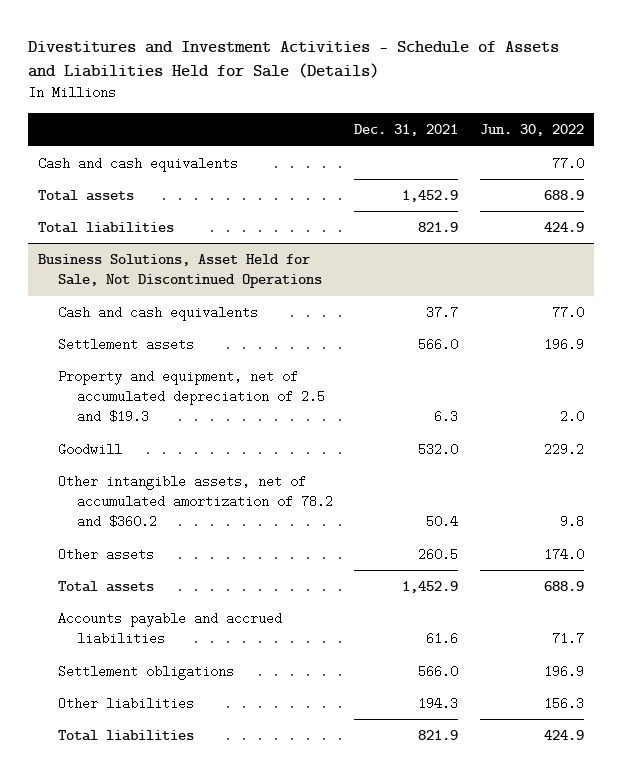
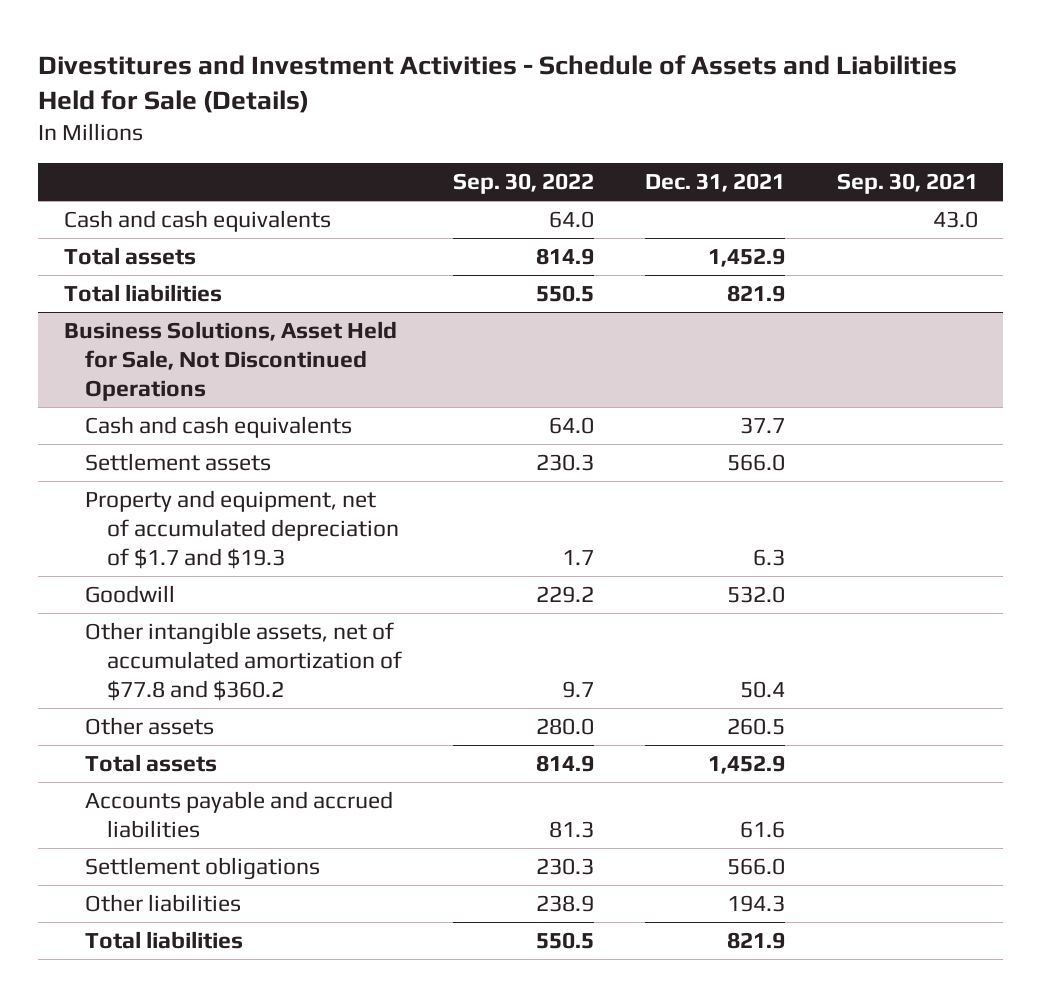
[479,124,584,137] Jun. 30, 2022 -> none
none -> [453,173,595,195] Sep. 30, 2022
none -> [836,173,978,195] Sep. 30, 2021
[57,370,326,424] Property and equipment, net of accumulated depreciation of 2.5 and $19.3 -> [85,490,400,570] Property and equipment, net of accumulated depreciation of $1.7 and $19.3
[57,475,334,529] Other intangible assets, net of accumulated amortization of 78.2 and $360.2 -> [85,622,403,702] Other intangible assets, net of accumulated amortization of $77.8 and $360.2

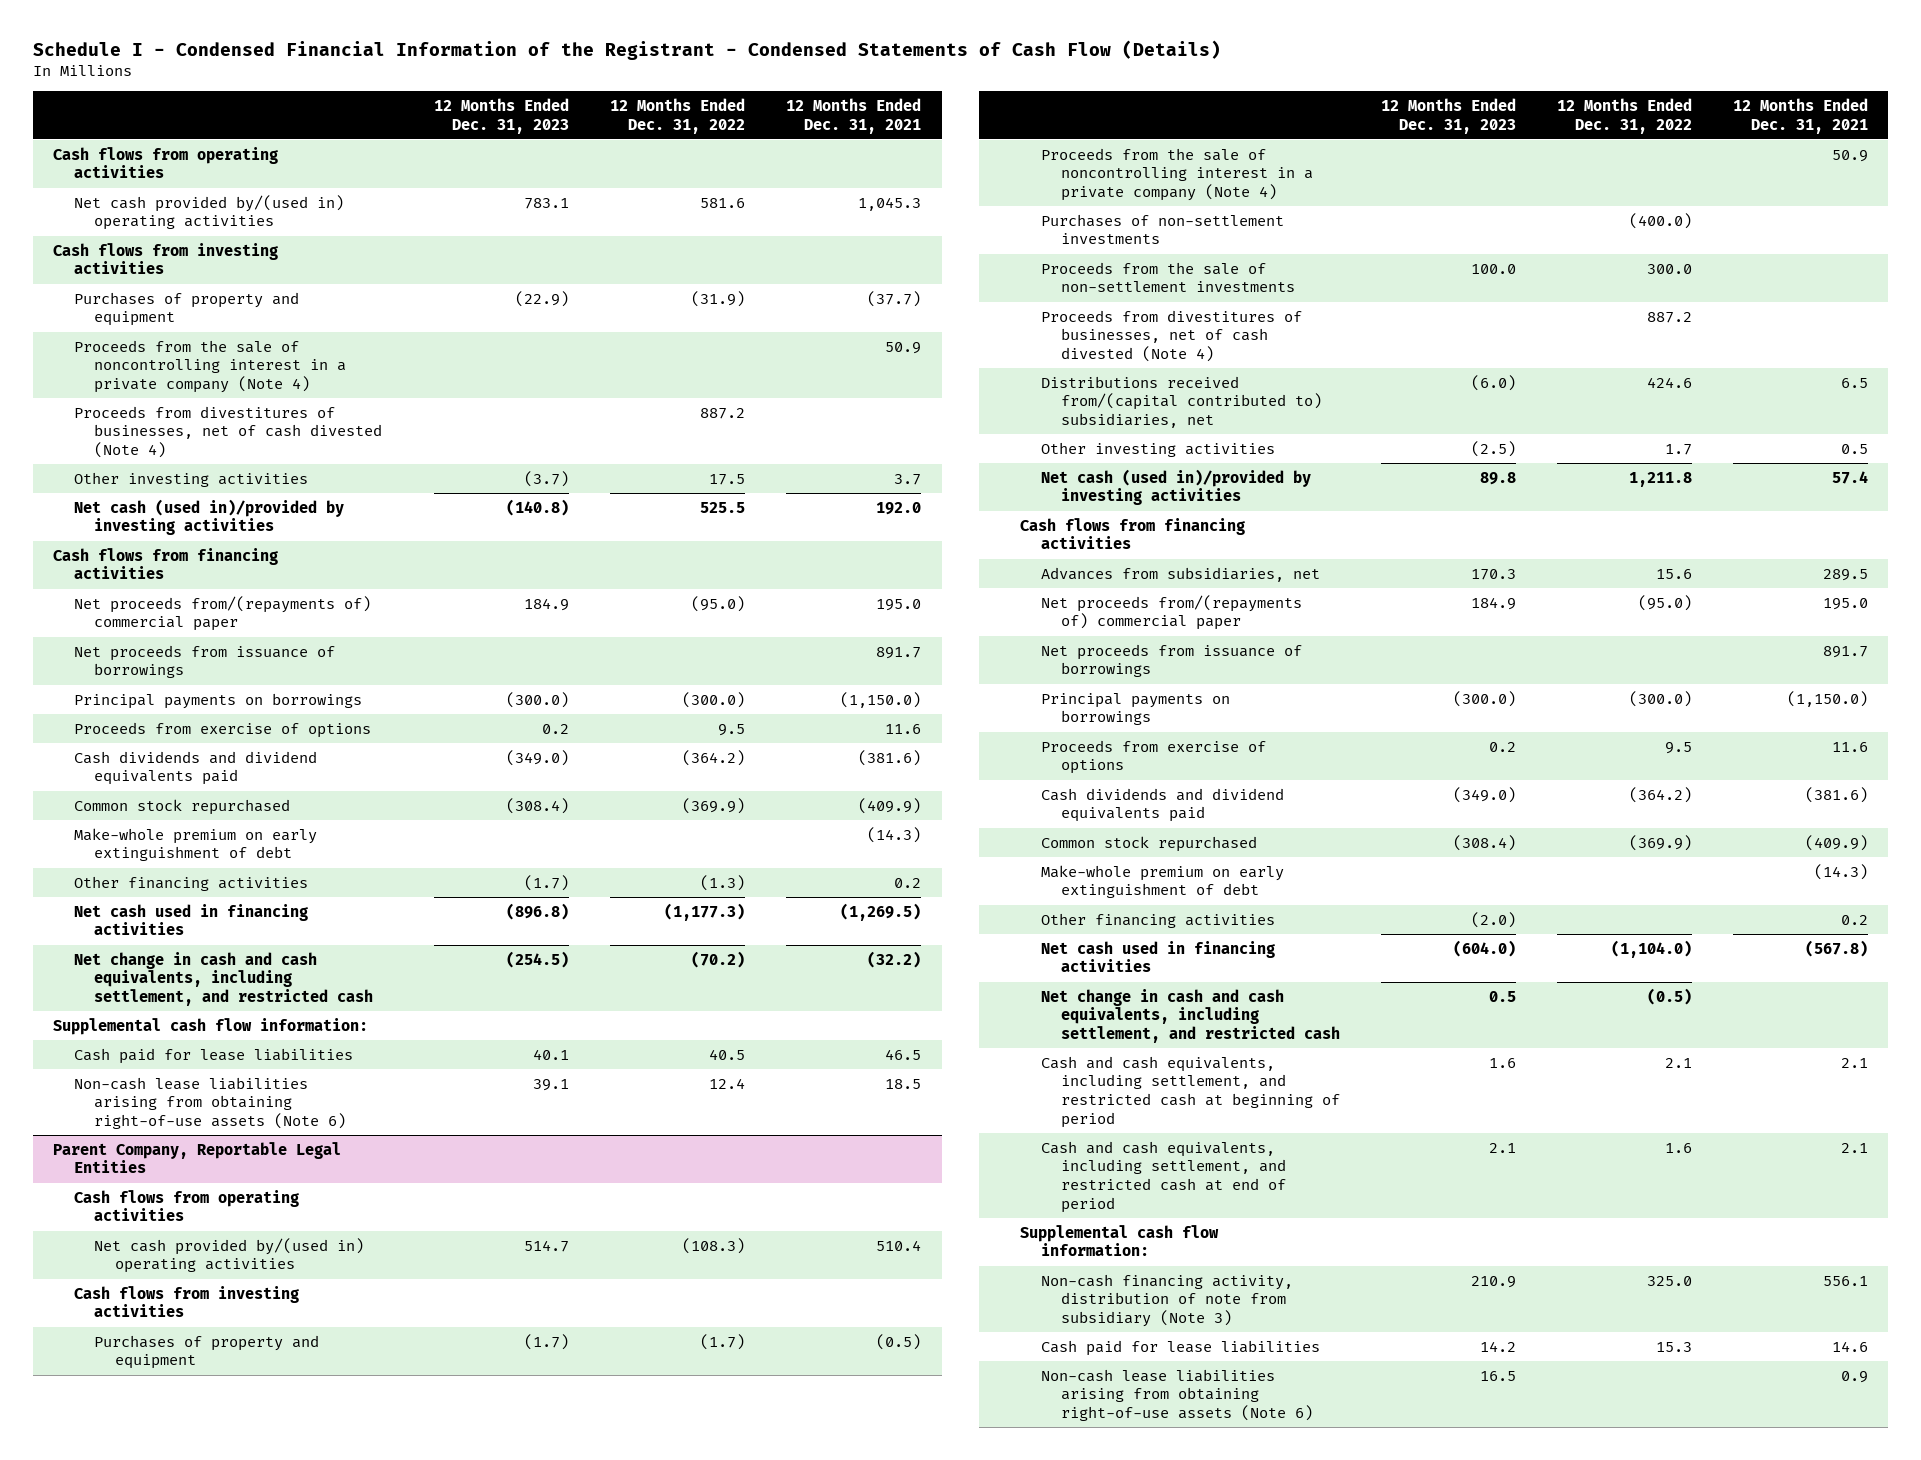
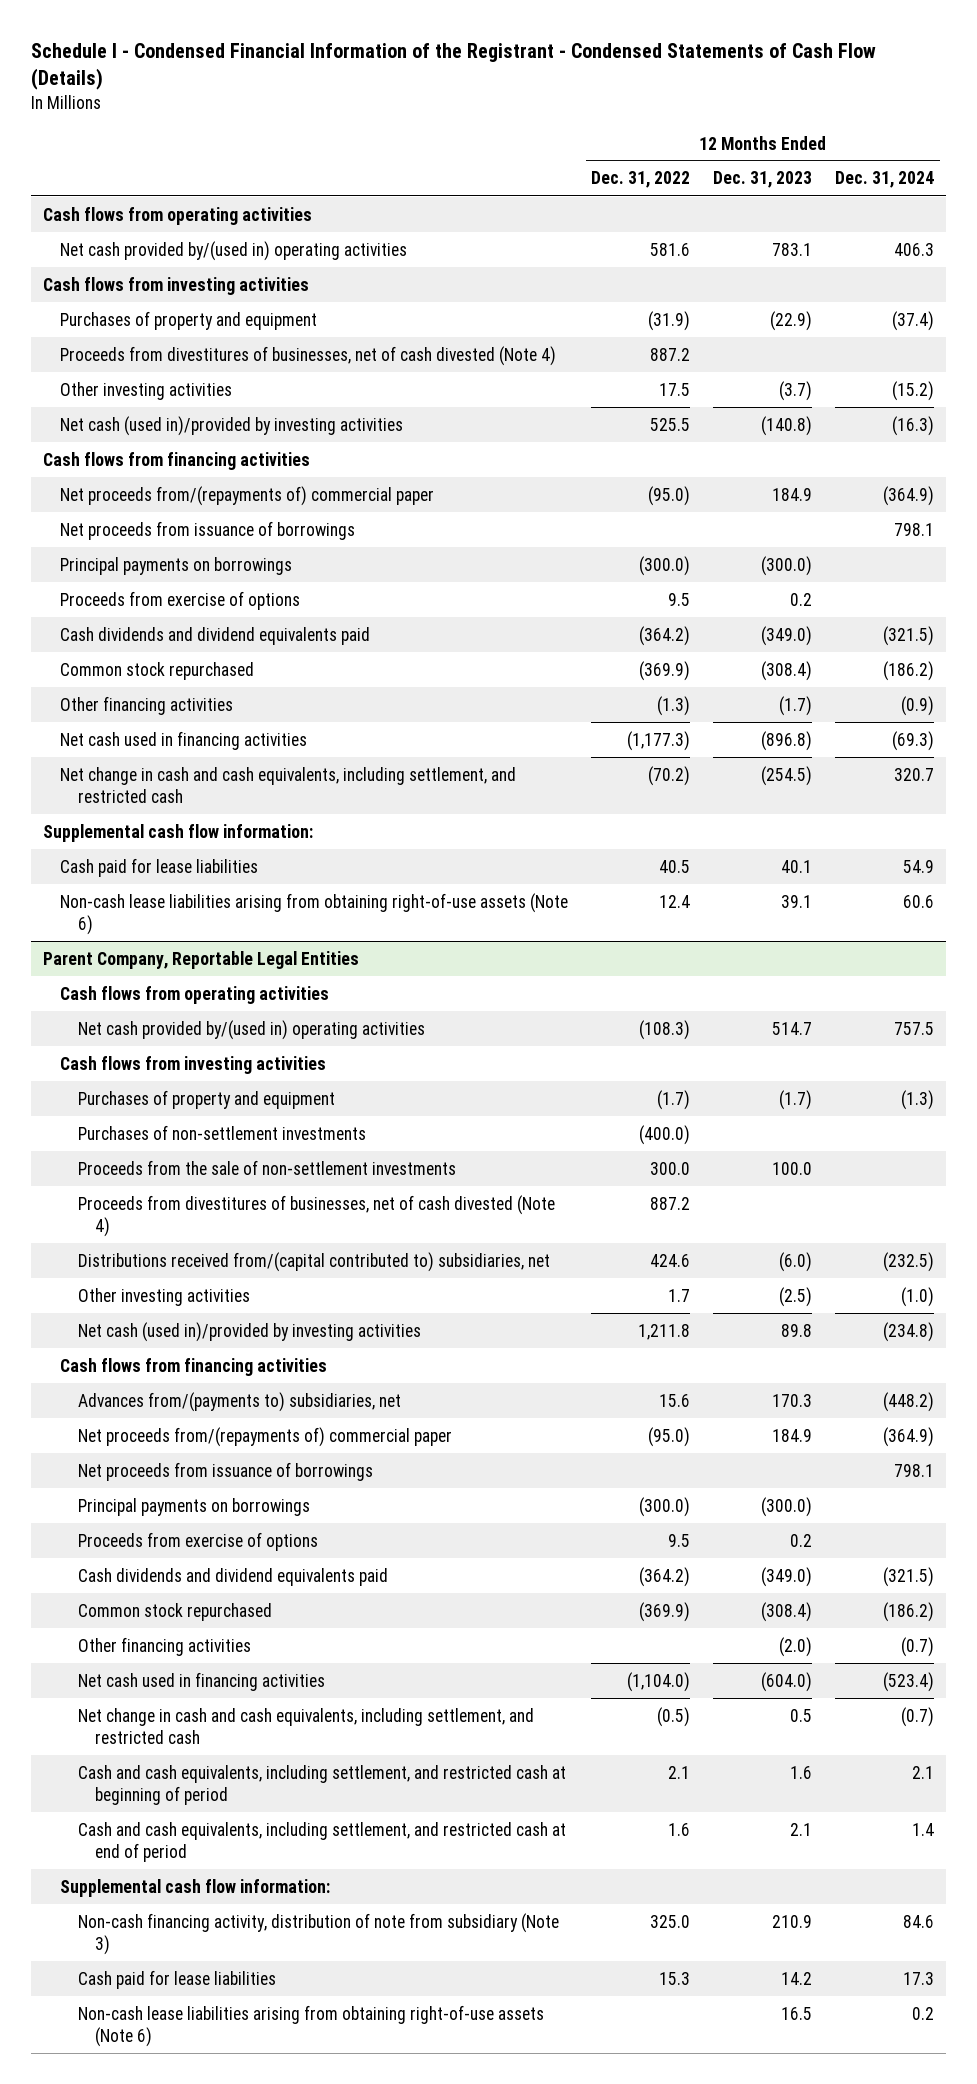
[786,98,922,134] 12 Months Ended Dec. 31, 2021 -> none
none -> [835,171,935,189] Dec. 31, 2024
[73,339,347,394] Proceeds from the sale of noncontrolling interest in a private company (Note 4) -> none
[73,827,317,862] Make-whole premium on early extinguishment of debt -> none
[1040,147,1314,202] Proceeds from the sale of noncontrolling interest in a private company (Note 4) -> none
[1040,566,1320,582] Advances from subsidiaries, net -> [77,1391,401,1412] Advances from/(payments to) subsidiaries, net
[1040,864,1284,899] Make-whole premium on early extinguishment of debt -> none

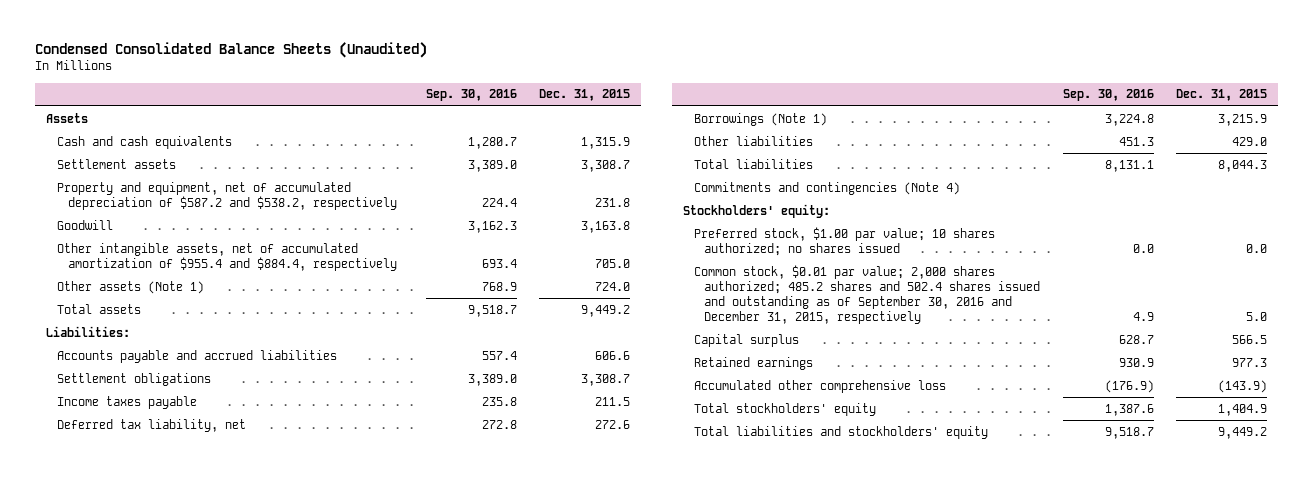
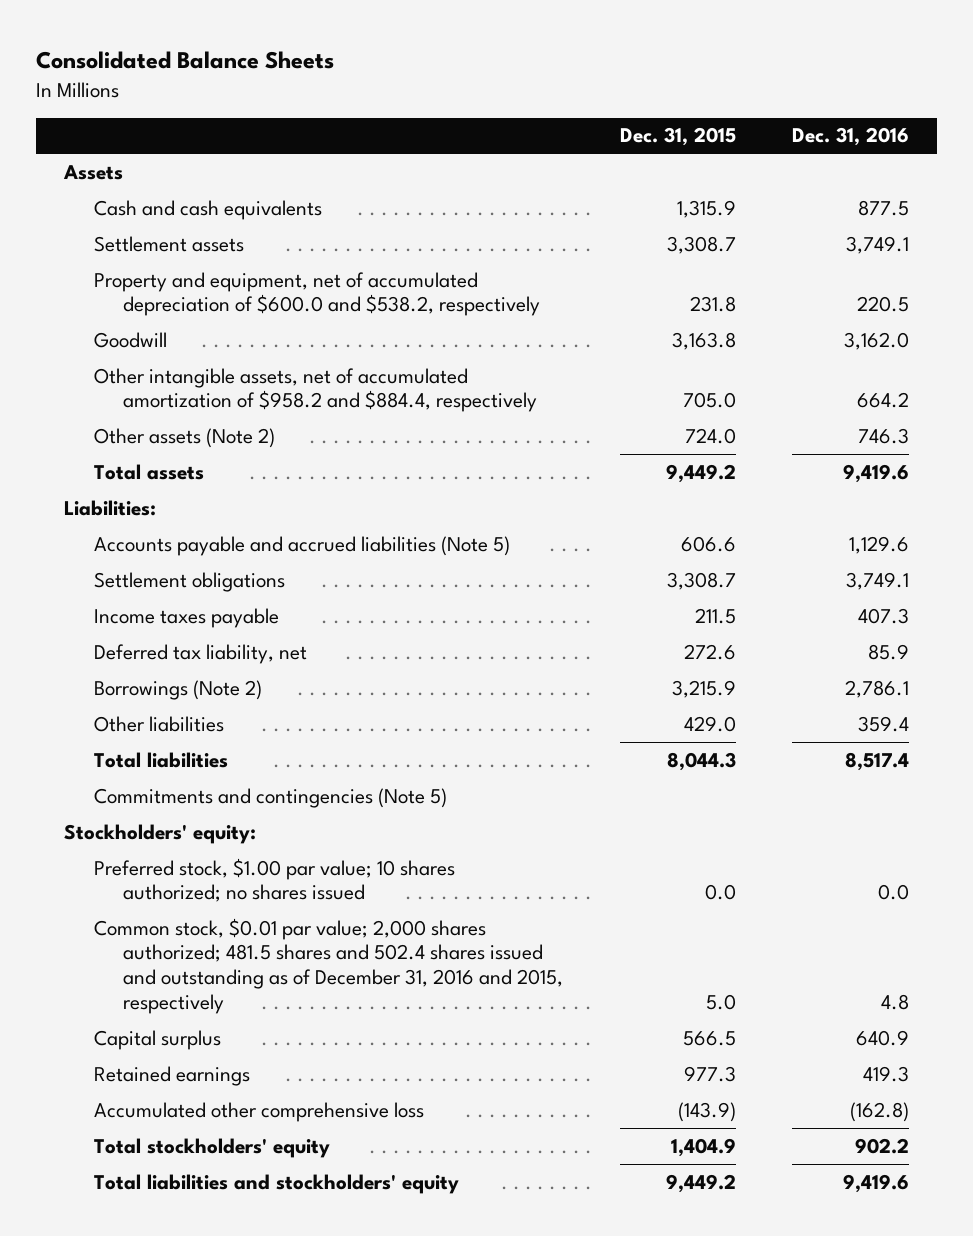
[35,42,428,59] Condensed Consolidated Balance Sheets (Unaudited) -> [35,51,334,70] Consolidated Balance Sheets
[426,89,518,102] Sep. 30, 2016 -> none
none -> [791,127,909,147] Dec. 31, 2016
[57,181,398,210] Property and equipment, net of accumulated depreciation of $587.2 and $538.2, respectively -> [93,271,541,317] Property and equipment, net of accumulated depreciation of $600.0 and $538.2, respectively
[57,242,398,271] Other intangible assets, net of accumulated amortization of $955.4 and $884.4, respectively -> [93,367,538,413] Other intangible assets, net of accumulated amortization of $958.2 and $884.4, respectively
[57,280,205,294] Other assets (Note 1) -> [93,427,275,448] Other assets (Note 2)
[57,349,338,363] Accounts payable and accrued liabilities -> [93,535,510,556] Accounts payable and accrued liabilities (Note 5)
[693,112,827,126] Borrowings (Note 1) -> [93,679,262,700] Borrowings (Note 2)
[693,181,960,195] Commitments and contingencies (Note 4) -> [93,787,447,808] Commitments and contingencies (Note 5)
[693,264,1041,324] Common stock, $0.01 par value; 2,000 shares authorized; 485.2 shares and 502.4 shares issued and outstanding as of September 30, 2016 and December 31, 2015, respectively -> [93,917,564,1014] Common stock, $0.01 par value; 2,000 shares authorized; 481.5 shares and 502.4 shares issued and outstanding as of December 31, 2016 and 2015, respectively

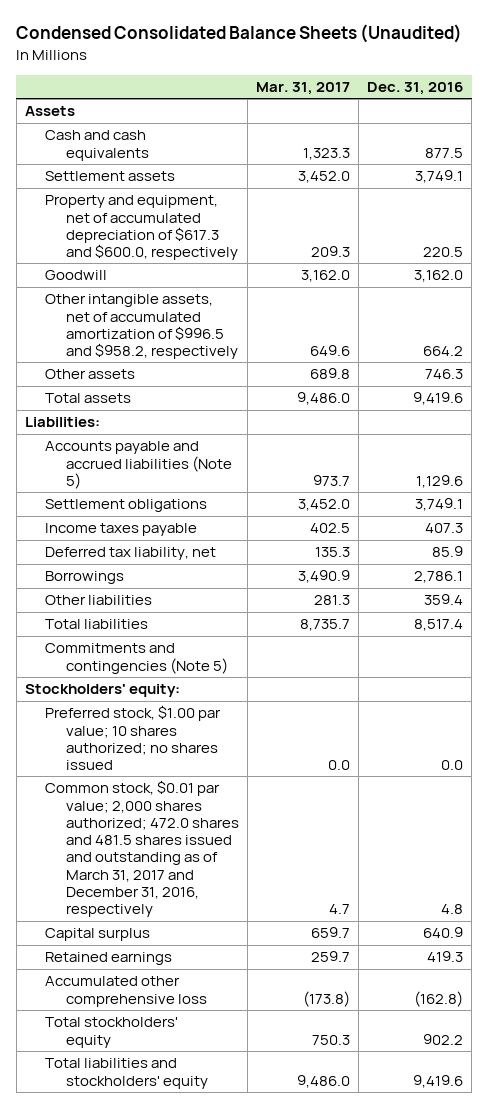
[35,51,334,70] Consolidated Balance Sheets -> [16,24,463,44] Condensed Consolidated Balance Sheets (Unaudited)
[619,127,736,147] Dec. 31, 2015 -> none
none -> [256,81,351,95] Mar. 31, 2017
[93,271,541,317] Property and equipment, net of accumulated depreciation of $600.0 and $538.2, respectively -> [45,195,239,261] Property and equipment, net of accumulated depreciation of $617.3 and $600.0, respectively
[93,367,538,413] Other intangible assets, net of accumulated amortization of $958.2 and $884.4, respectively -> [45,294,239,360] Other intangible assets, net of accumulated amortization of $996.5 and $958.2, respectively
[93,427,275,448] Other assets (Note 2) -> [45,369,136,380] Other assets
[93,679,262,700] Borrowings (Note 2) -> [45,571,125,585] Borrowings
[93,917,564,1014] Common stock, $0.01 par value; 2,000 shares authorized; 481.5 shares and 502.4 shares issued and outstanding as of December 31, 2016 and 2015, respectively -> [45,780,240,918] Common stock, $0.01 par value; 2,000 shares authorized; 472.0 shares and 481.5 shares issued and outstanding as of March 31, 2017 and December 31, 2016, respectively

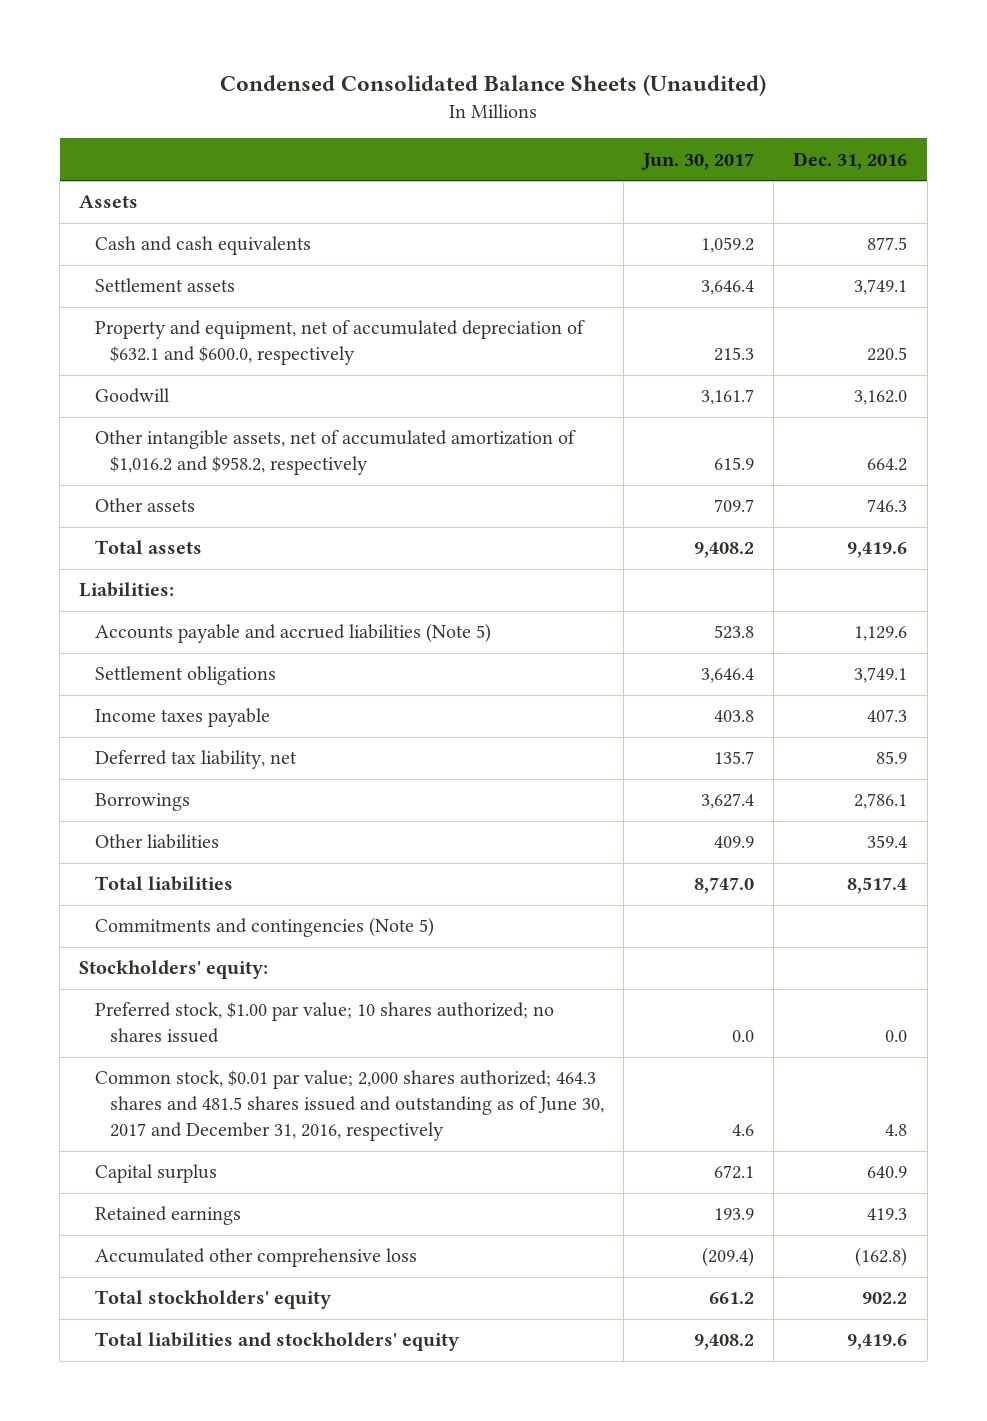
[256,81,351,95] Mar. 31, 2017 -> none
none -> [641,152,755,170] Jun. 30, 2017
[45,195,239,261] Property and equipment, net of accumulated depreciation of $617.3 and $600.0, respectively -> [94,320,585,366] Property and equipment, net of accumulated depreciation of $632.1 and $600.0, respectively
[45,294,239,360] Other intangible assets, net of accumulated amortization of $996.5 and $958.2, respectively -> [94,430,576,476] Other intangible assets, net of accumulated amortization of $1,016.2 and $958.2, respectively
[45,780,240,918] Common stock, $0.01 par value; 2,000 shares authorized; 472.0 shares and 481.5 shares issued and outstanding as of March 31, 2017 and December 31, 2016, respectively -> [94,1070,605,1142] Common stock, $0.01 par value; 2,000 shares authorized; 464.3 shares and 481.5 shares issued and outstanding as of June 30, 2017 and December 31, 2016, respectively

